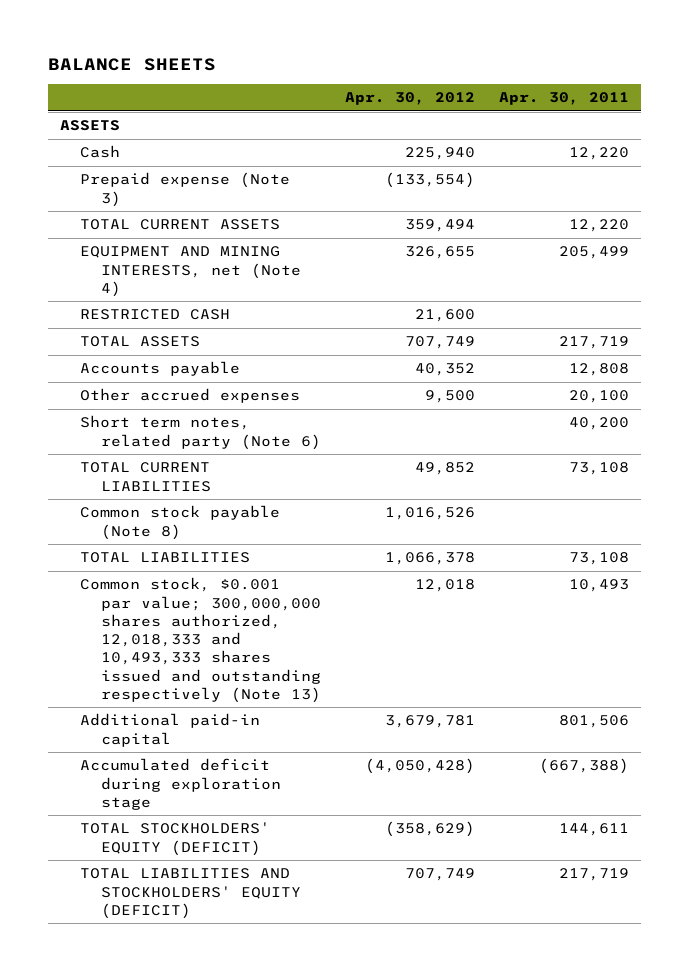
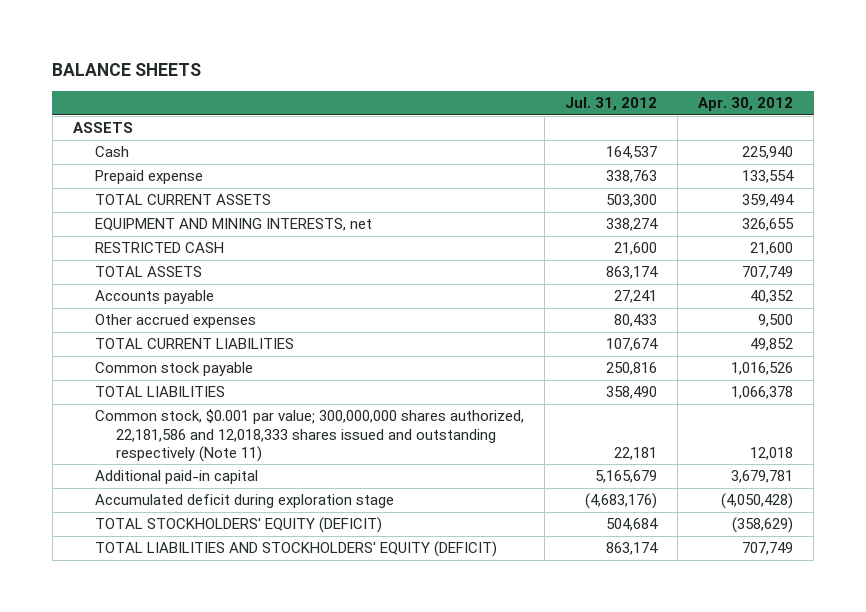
[498,92,629,106] Apr. 30, 2011 -> none
none -> [564,97,657,112] Jul. 31, 2012
[80,172,291,207] Prepaid expense (Note 3) -> [94,170,203,185] Prepaid expense
[384,172,475,189] (133,554) -> [742,170,795,184] 133,554
[80,246,301,297] EQUIPMENT AND MINING INTERESTS, net (Note 4) -> [94,218,372,232] EQUIPMENT AND MINING INTERESTS, net
[80,415,321,450] Short term notes, related party (Note 6) -> none
[80,505,281,540] Common stock payable (Note 8) -> [94,362,253,377] Common stock payable
[80,577,321,704] Common stock, $0.001 par value; 300,000,000 shares authorized, 12,018,333 and 10,493,333 shares issued and outstanding respectively (Note 13) -> [94,409,524,463] Common stock, $0.001 par value; 300,000,000 shares authorized, 22,181,586 and 12,018,333 shares issued and outstanding respectively (Note 11)

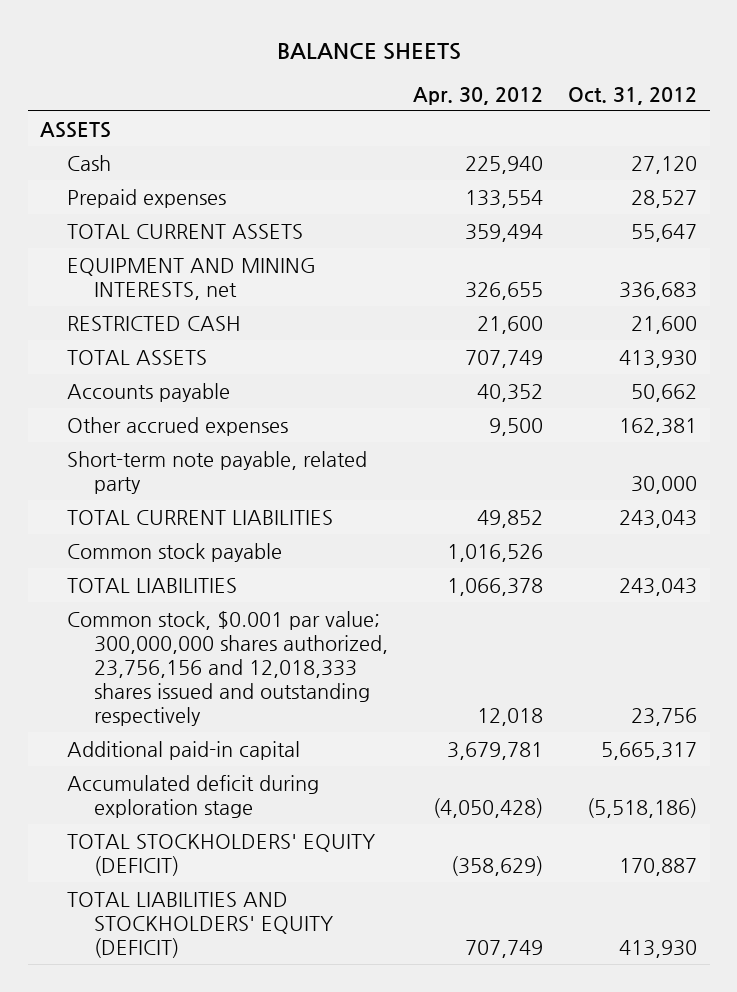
[564,97,657,112] Jul. 31, 2012 -> none
none -> [568,86,698,105] Oct. 31, 2012
[94,170,203,185] Prepaid expense -> [67,188,227,208] Prepaid expenses
none -> [67,450,368,494] Short-term note payable, related party
[94,409,524,463] Common stock, $0.001 par value; 300,000,000 shares authorized, 22,181,586 and 12,018,333 shares issued and outstanding respectively (Note 11) -> [67,610,388,726] Common stock, $0.001 par value; 300,000,000 shares authorized, 23,756,156 and 12,018,333 shares issued and outstanding respectively

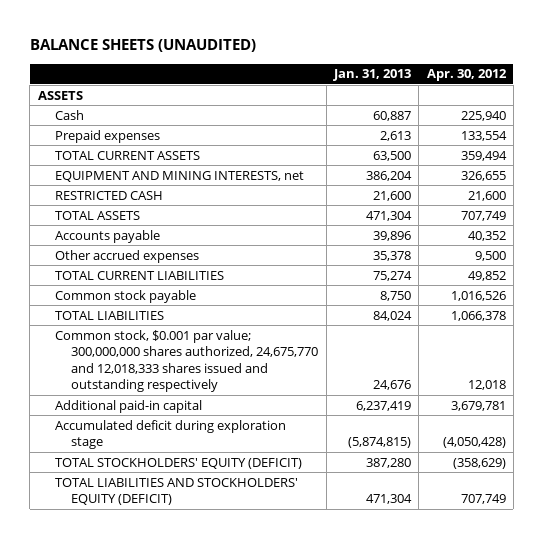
[276,42,461,60] BALANCE SHEETS -> [29,39,256,53] BALANCE SHEETS (UNAUDITED)
[568,86,698,105] Oct. 31, 2012 -> none
none -> [332,69,411,82] Jan. 31, 2013
[67,450,368,494] Short-term note payable, related party -> none
[67,610,388,726] Common stock, $0.001 par value; 300,000,000 shares authorized, 23,756,156 and 12,018,333 shares issued and outstanding respectively -> [54,329,319,393] Common stock, $0.001 par value; 300,000,000 shares authorized, 24,675,770 and 12,018,333 shares issued and outstanding respectively

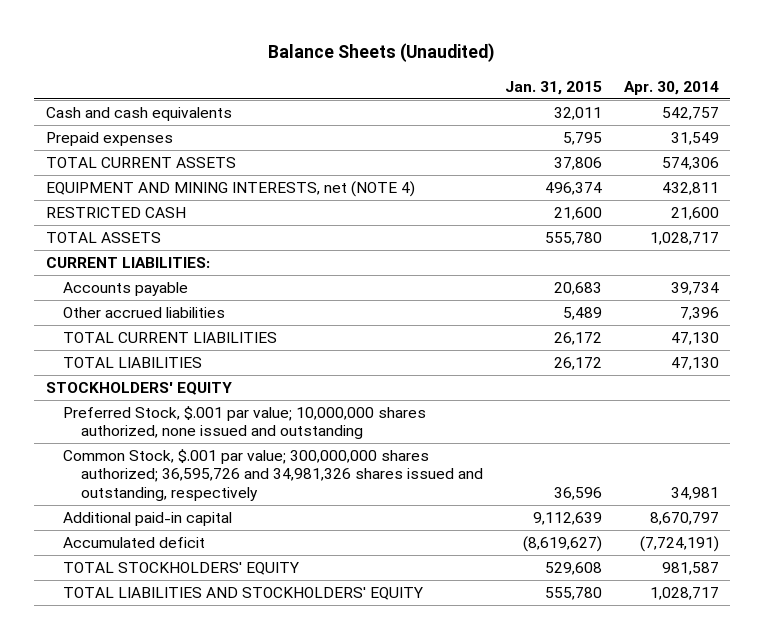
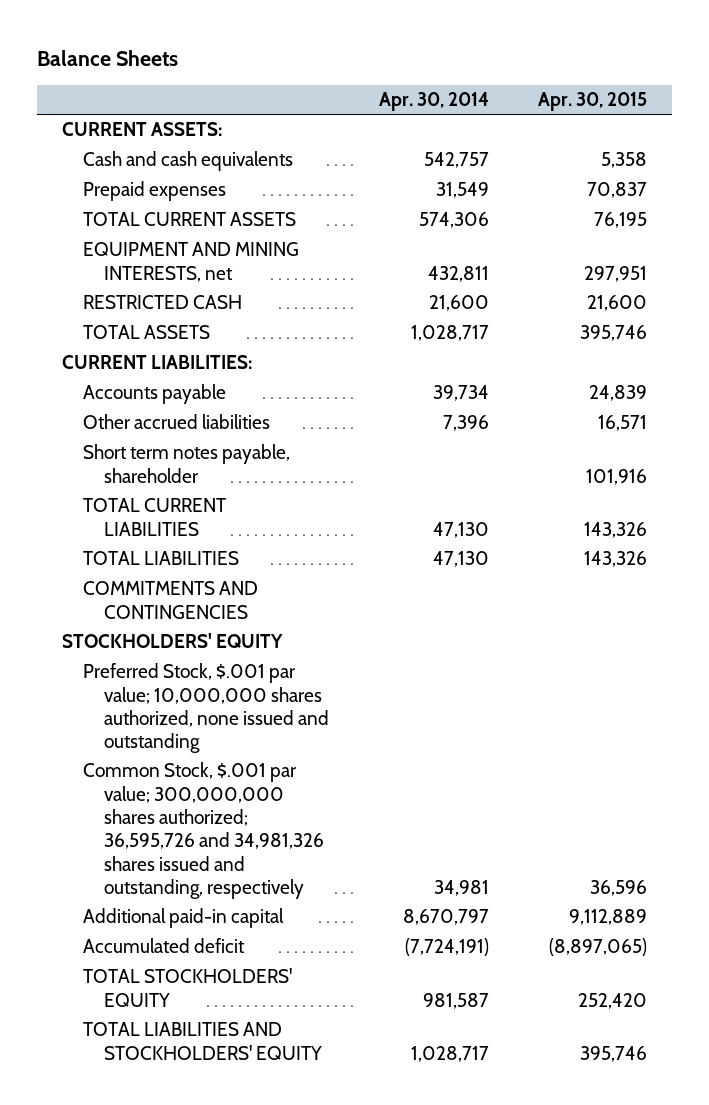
[268,43,496,63] Balance Sheets (Unaudited) -> [36,50,178,67] Balance Sheets
[504,80,602,95] Jan. 31, 2015 -> none
none -> [538,92,648,112] Apr. 30, 2015
none -> [61,122,222,137] CURRENT ASSETS:
[45,180,415,197] EQUIPMENT AND MINING INTERESTS, net (NOTE 4) -> [82,242,299,282] EQUIPMENT AND MINING INTERESTS, net
none -> [82,444,290,483] Short term notes payable, shareholder
none -> [82,581,258,619] COMMITMENTS AND CONTINGENCIES

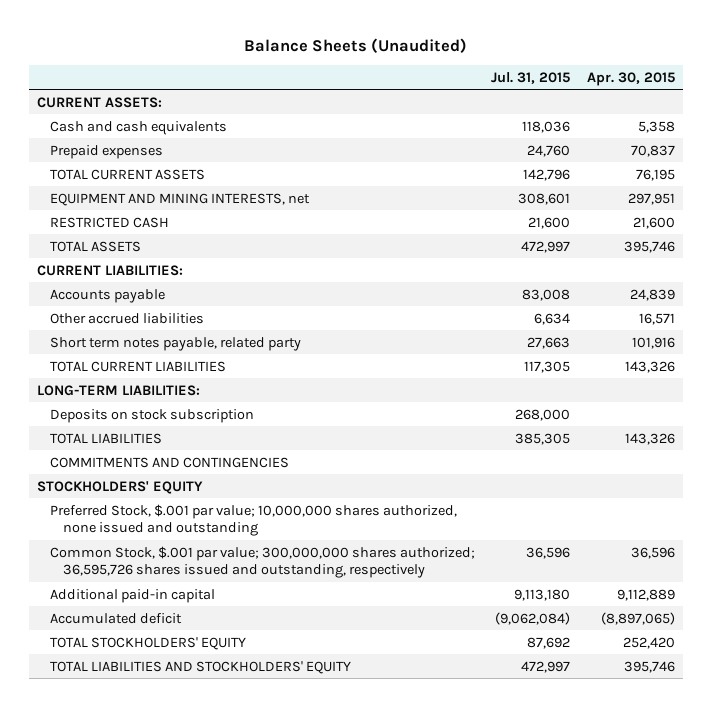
[36,50,178,67] Balance Sheets -> [243,37,467,53] Balance Sheets (Unaudited)
[378,92,489,112] Apr. 30, 2014 -> none
none -> [491,71,571,84] Jul. 31, 2015
[82,444,290,483] Short term notes payable, shareholder -> [49,336,301,351] Short term notes payable, related party
none -> [36,384,200,396] LONG-TERM LIABILITIES:
none -> [49,408,254,423] Deposits on stock subscription
[82,762,325,899] Common Stock, $.001 par value; 300,000,000 shares authorized; 36,595,726 and 34,981,326 shares issued and outstanding, respectively -> [49,545,475,579] Common Stock, $.001 par value; 300,000,000 shares authorized; 36,595,726 shares issued and outstanding, respectively

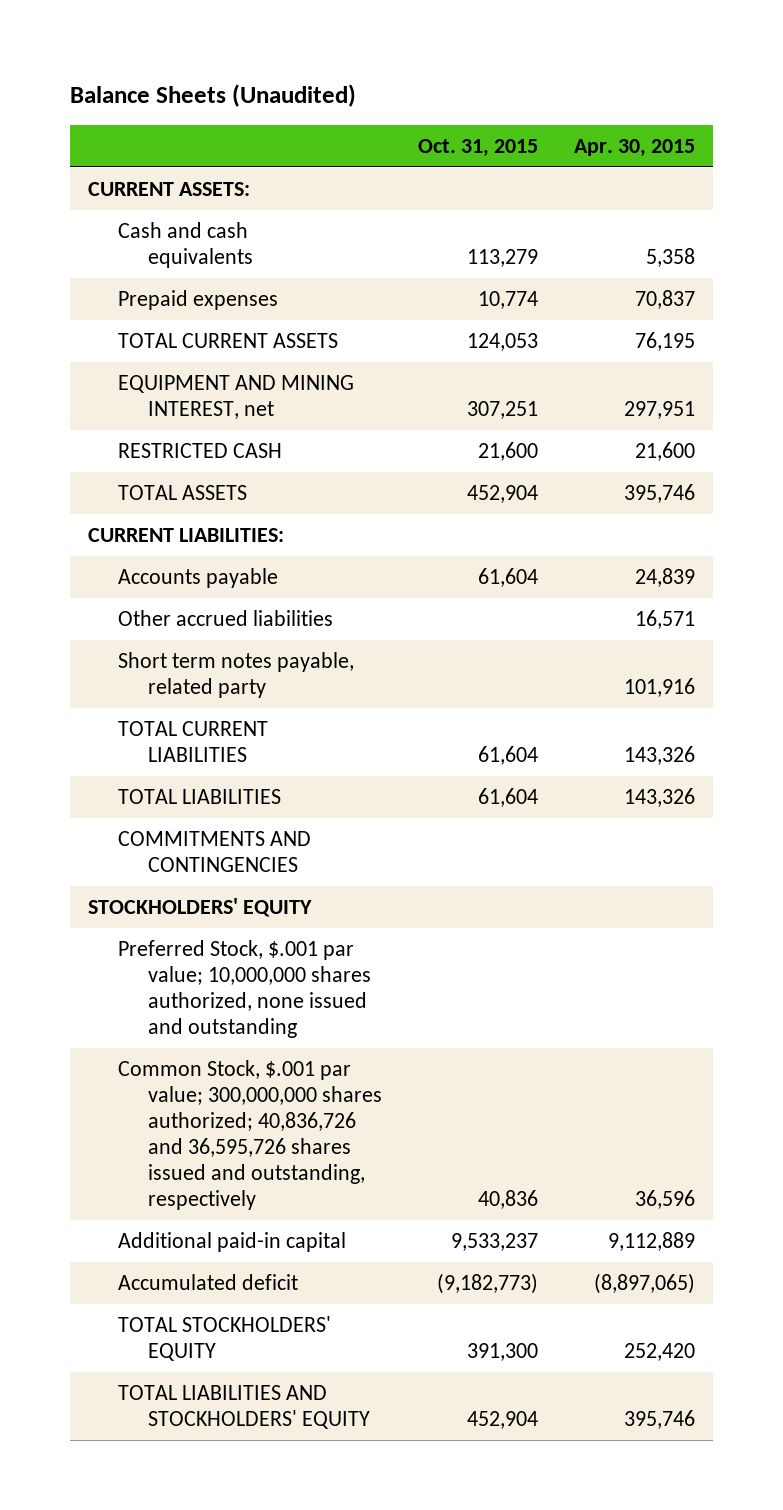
[491,71,571,84] Jul. 31, 2015 -> none
none -> [417,138,538,157] Oct. 31, 2015
[49,192,310,206] EQUIPMENT AND MINING INTERESTS, net -> [117,374,354,419] EQUIPMENT AND MINING INTEREST, net
[36,384,200,396] LONG-TERM LIABILITIES: -> none
[49,408,254,423] Deposits on stock subscription -> none
[49,545,475,579] Common Stock, $.001 par value; 300,000,000 shares authorized; 36,595,726 shares issued and outstanding, respectively -> [117,1059,382,1210] Common Stock, $.001 par value; 300,000,000 shares authorized; 40,836,726 and 36,595,726 shares issued and outstanding, respectively

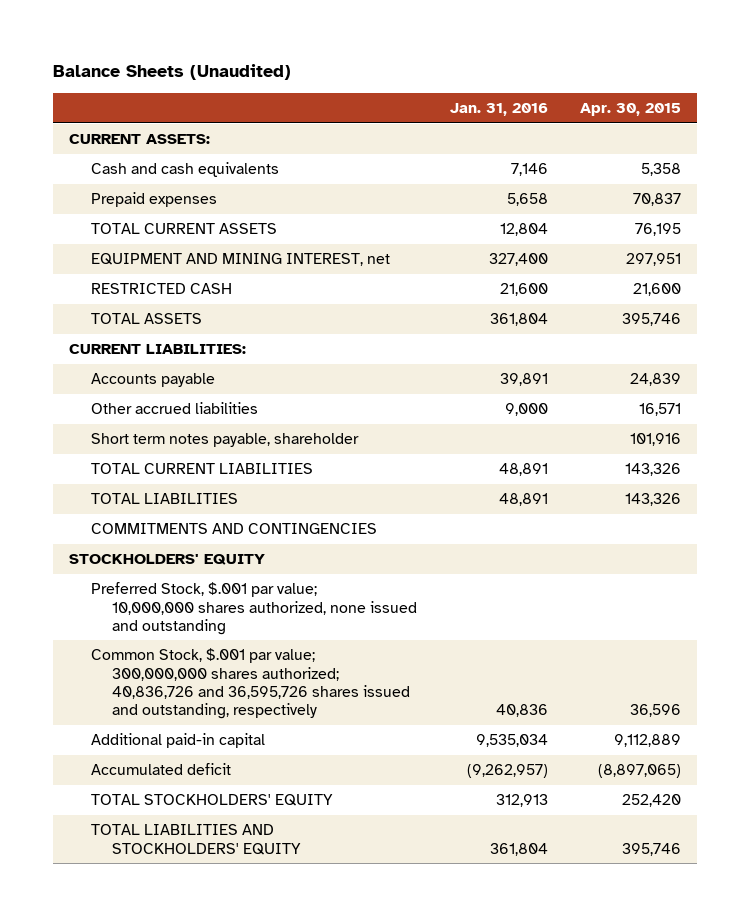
[417,138,538,157] Oct. 31, 2015 -> none
none -> [449,103,548,117] Jan. 31, 2016
[117,651,354,698] Short term notes payable, related party -> [90,433,359,448] Short term notes payable, shareholder

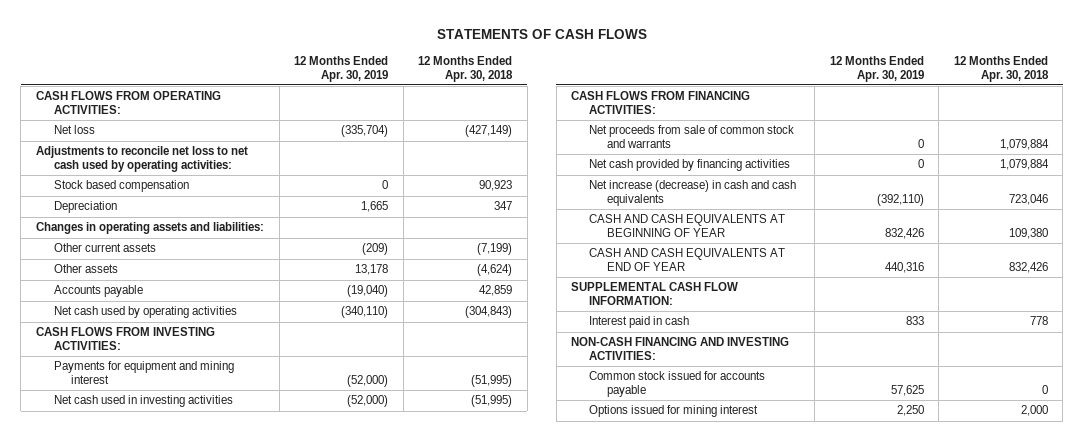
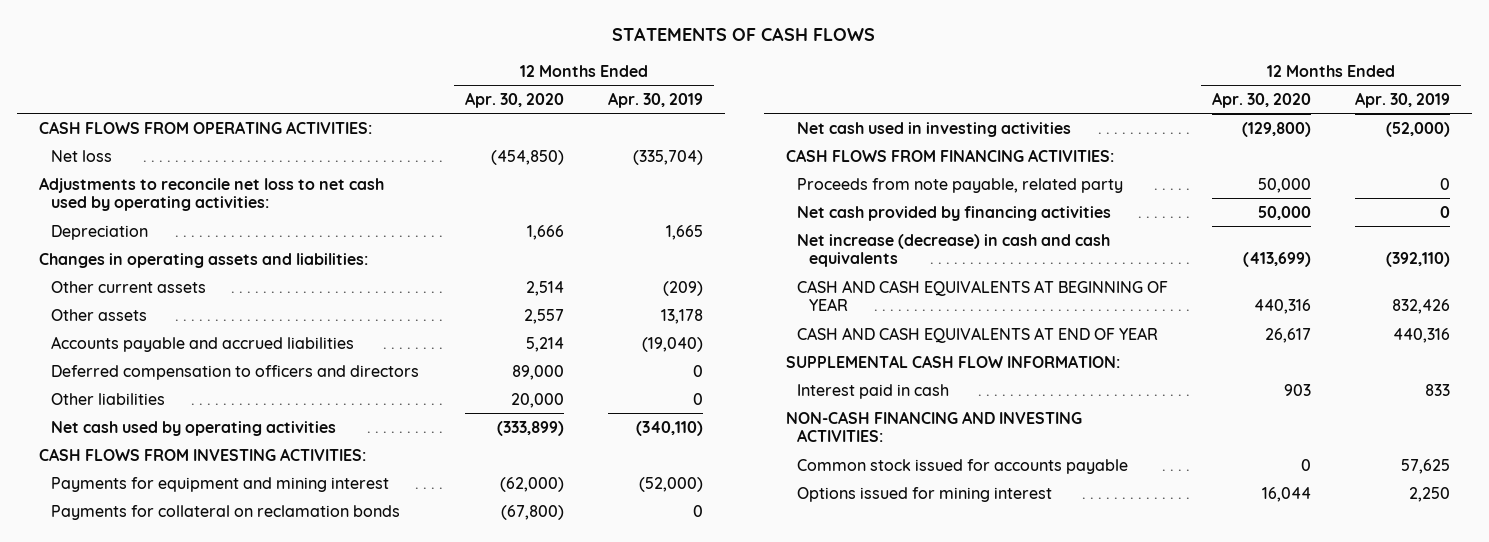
[418,55,514,82] 12 Months Ended Apr. 30, 2018 -> none
none -> [465,91,565,108] Apr. 30, 2020
[53,180,189,193] Stock based compensation -> none
[53,285,143,298] Accounts payable -> [50,335,354,352] Accounts payable and accrued liabilities
none -> [50,364,419,380] Deferred compensation to officers and directors
none -> [50,392,165,405] Other liabilities
none -> [50,504,400,520] Payments for collateral on reclamation bonds
[589,125,795,148] Net proceeds from sale of common stock and warrants -> none
none -> [797,177,1124,193] Proceeds from note payable, related party

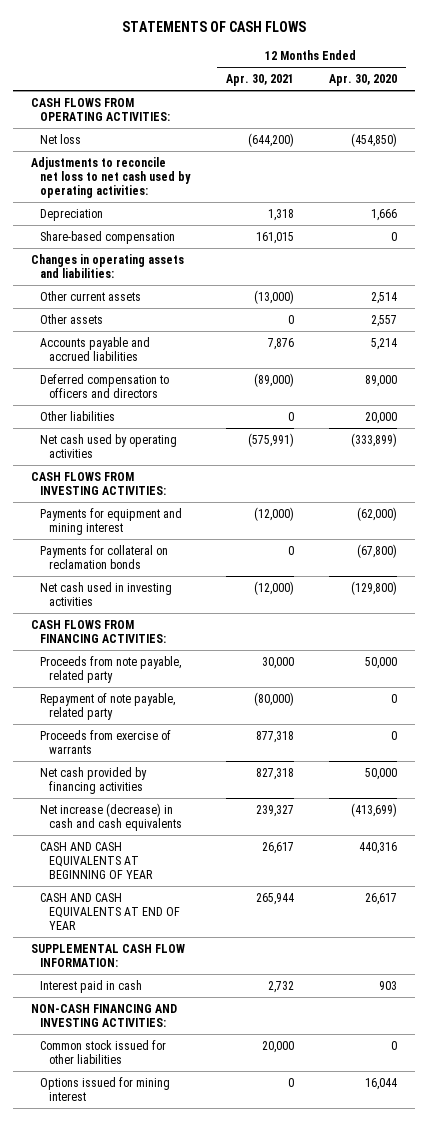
[607,91,703,108] Apr. 30, 2019 -> none
none -> [225,73,294,86] Apr. 30, 2021
none -> [39,230,175,244] Share-based compensation
none -> [39,692,175,720] Repayment of note payable, related party
none -> [39,729,171,754] Proceeds from exercise of warrants
[797,458,1129,474] Common stock issued for accounts payable -> [39,1039,166,1064] Common stock issued for other liabilities

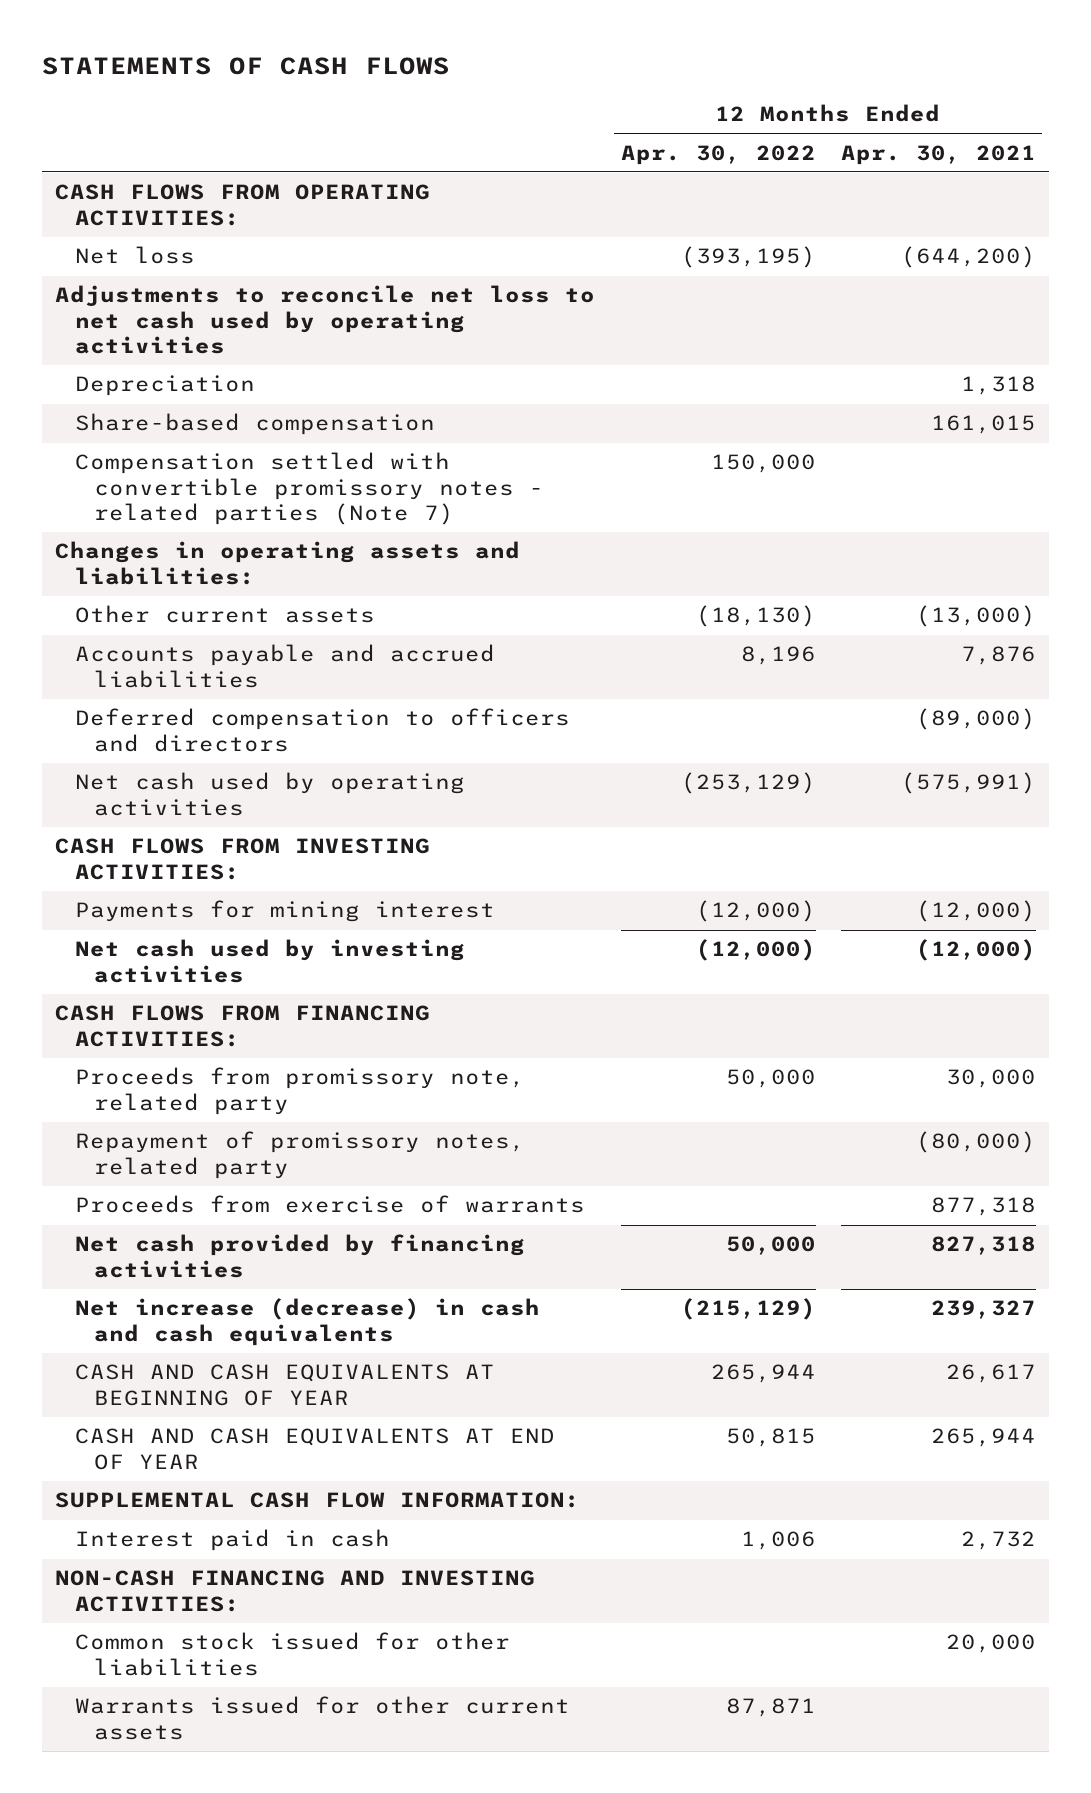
[329,73,398,86] Apr. 30, 2020 -> none
none -> [620,144,816,165] Apr. 30, 2022
[31,156,191,198] Adjustments to reconcile net loss to net cash used by operating activities: -> [55,285,596,354] Adjustments to reconcile net loss to net cash used by operating activities
none -> [74,452,545,525] Compensation settled with convertible promissory notes - related parties (Note 7)
[39,313,103,324] Other assets -> none
[39,410,115,421] Other liabilities -> none
[39,544,168,569] Payments for collateral on reclamation bonds -> none
[39,507,182,535] Payments for equipment and mining interest -> [74,900,495,923] Payments for mining interest
[39,581,172,606] Net cash used in investing activities -> [74,939,465,983] Net cash used by investing activities
[39,655,181,683] Proceeds from note payable, related party -> [74,1067,525,1115] Proceeds from promissory note, related party
[39,692,175,720] Repayment of note payable, related party -> [74,1131,525,1179] Repayment of promissory notes, related party
[39,1076,170,1101] Options issued for mining interest -> none
none -> [74,1696,570,1740] Warrants issued for other current assets

